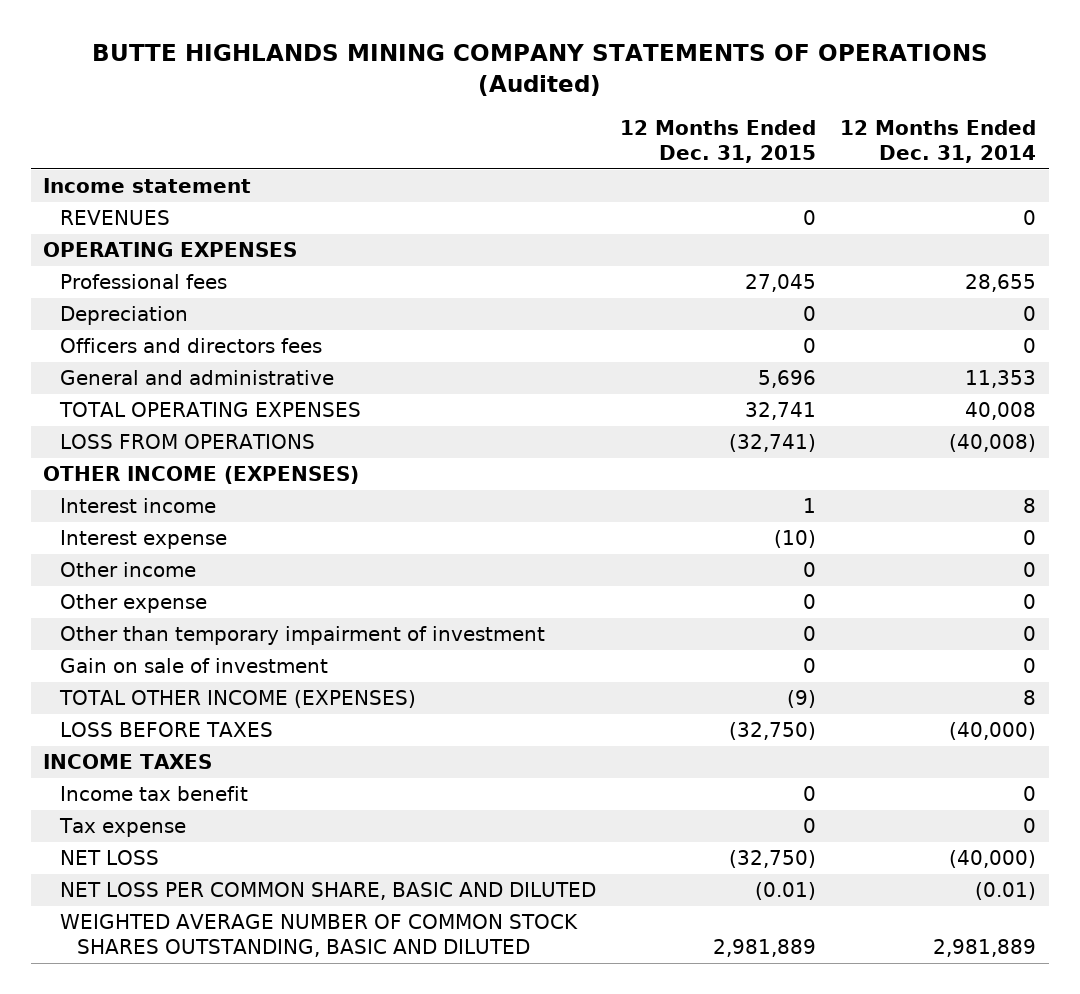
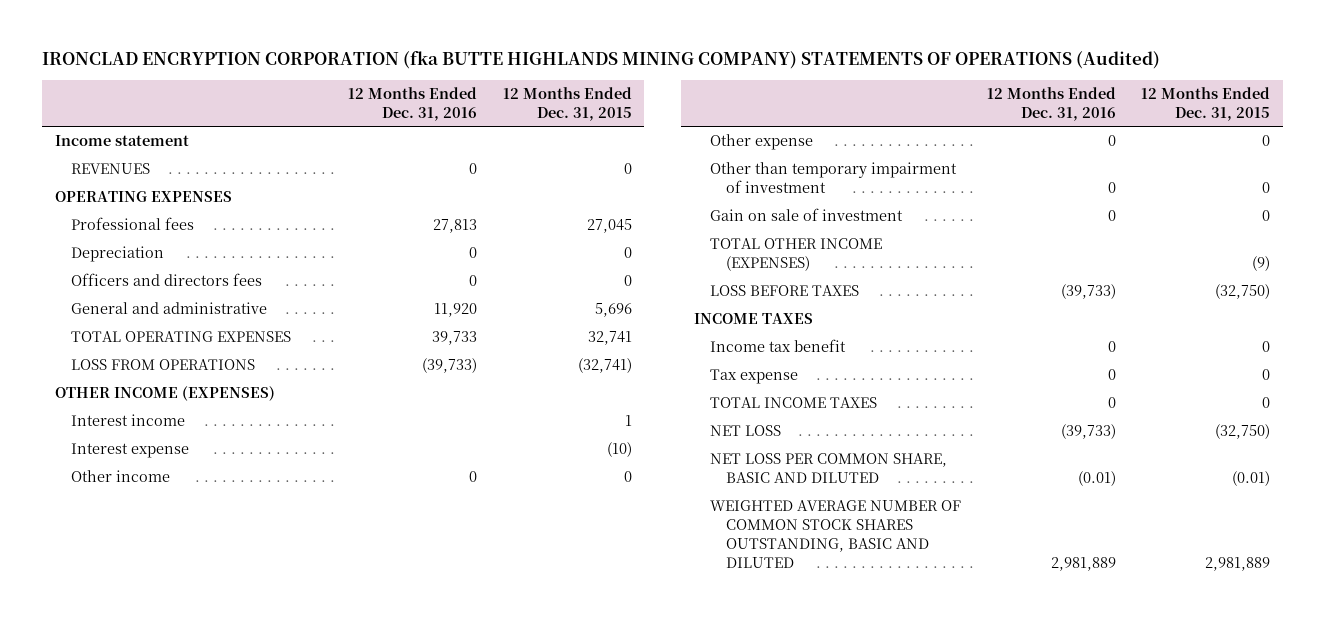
[91,44,988,96] BUTTE HIGHLANDS MINING COMPANY STATEMENTS OF OPERATIONS (Audited) -> [42,50,1161,69] IRONCLAD ENCRYPTION CORPORATION (fka BUTTE HIGHLANDS MINING COMPANY) STATEMENTS OF OPERATIONS (Audited)
[840,119,1037,163] 12 Months Ended Dec. 31, 2014 -> none
none -> [347,86,477,121] 12 Months Ended Dec. 31, 2016
none -> [709,397,877,409] TOTAL INCOME TAXES

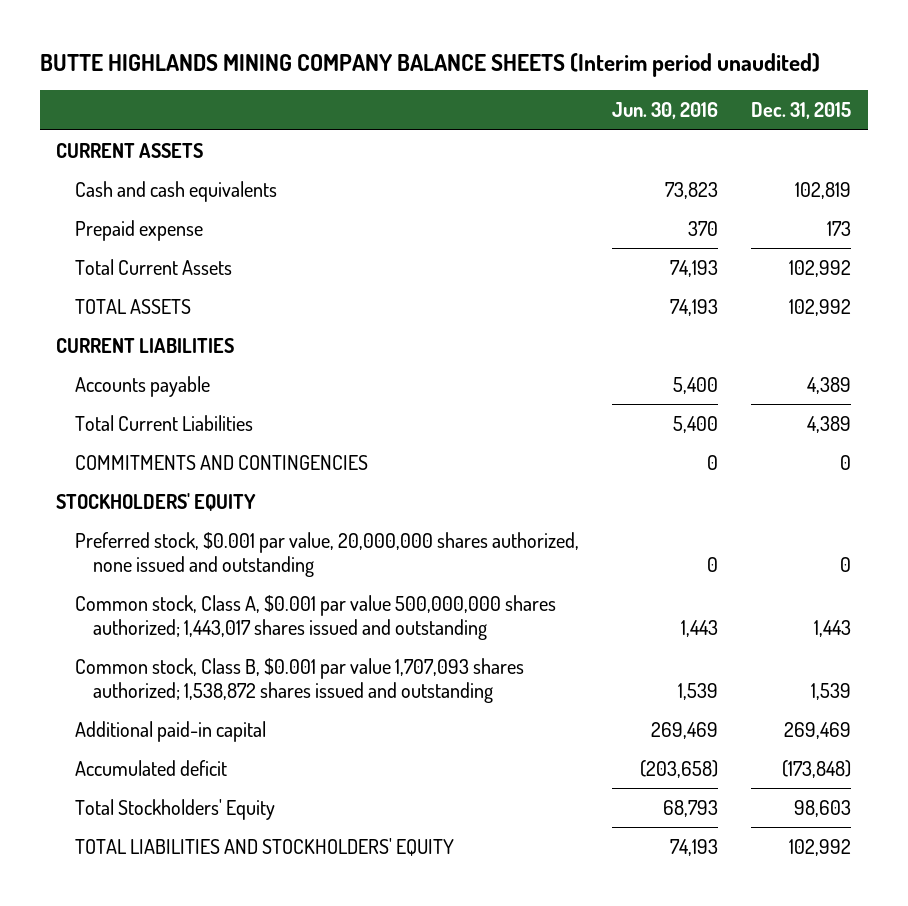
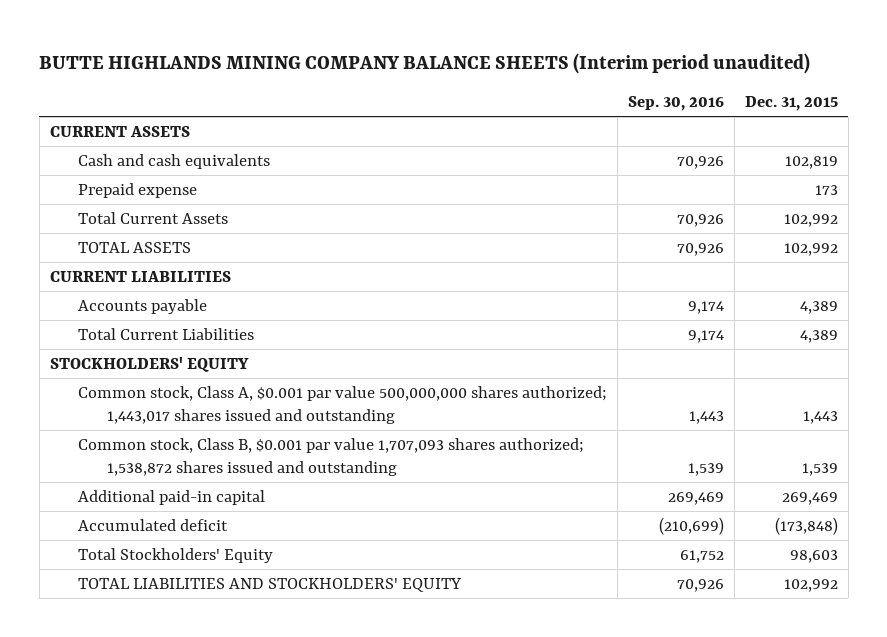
[611,102,718,120] Jun. 30, 2016 -> none
none -> [628,96,725,112] Sep. 30, 2016
[74,454,368,470] COMMITMENTS AND CONTINGENCIES -> none
[74,531,579,577] Preferred stock, $0.001 par value, 20,000,000 shares authorized, none issued and outstanding -> none

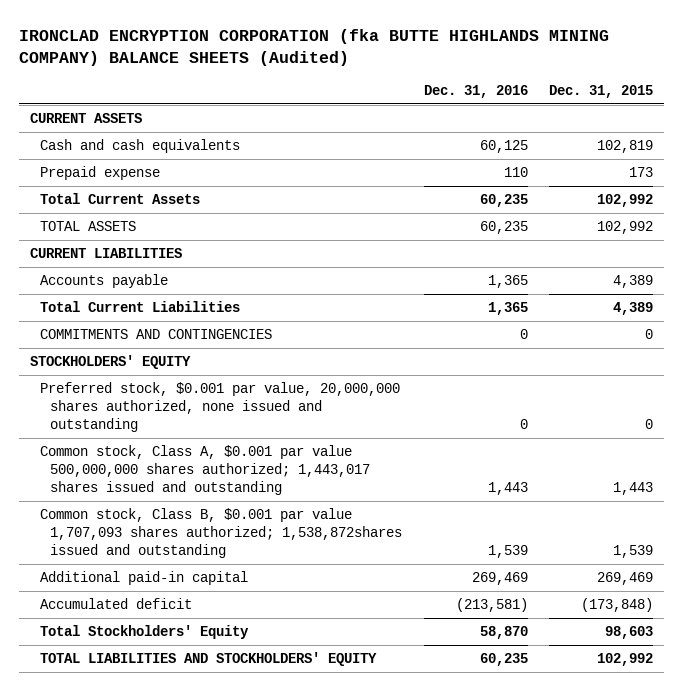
[39,52,811,74] BUTTE HIGHLANDS MINING COMPANY BALANCE SHEETS (Interim period unaudited) -> [18,28,609,66] IRONCLAD ENCRYPTION CORPORATION (fka BUTTE HIGHLANDS MINING COMPANY) BALANCE SHEETS (Audited)
[628,96,725,112] Sep. 30, 2016 -> none
none -> [423,85,528,99] Dec. 31, 2016
none -> [39,328,272,339] COMMITMENTS AND CONTINGENCIES
none -> [39,381,400,433] Preferred stock, $0.001 par value, 20,000,000 shares authorized, none issued and outstanding
[78,437,585,477] Common stock, Class B, $0.001 par value 1,707,093 shares authorized; 1,538,872 shares issued and outstanding -> [39,507,403,559] Common stock, Class B, $0.001 par value 1,707,093 shares authorized; 1,538,872shares issued and outstanding

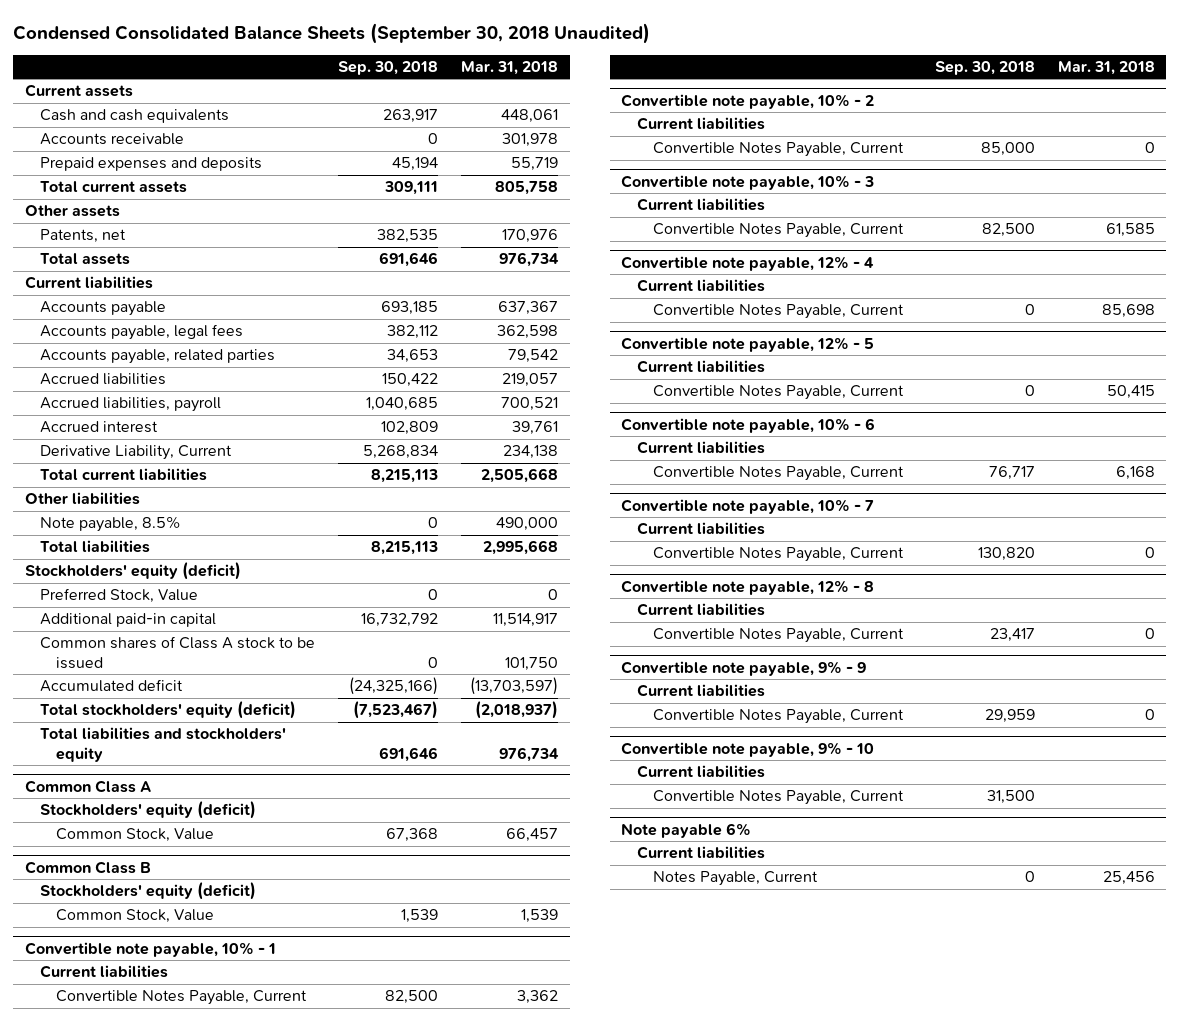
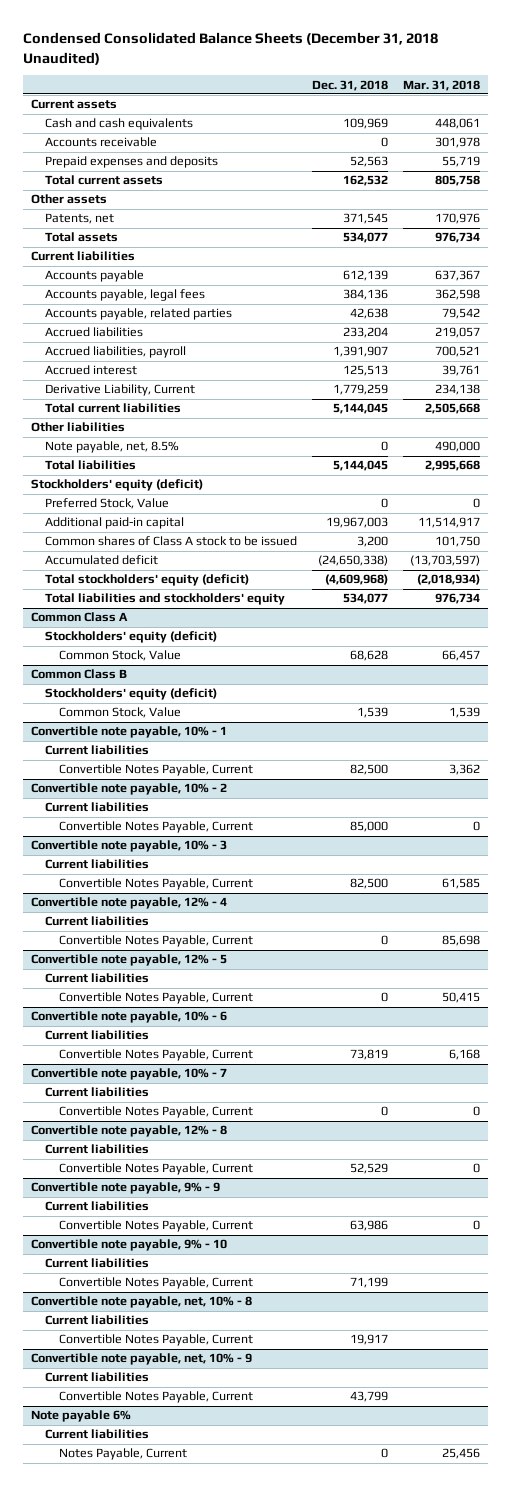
[13,22,651,44] Condensed Consolidated Balance Sheets (September 30, 2018 Unaudited) -> [23,32,439,65] Condensed Consolidated Balance Sheets (December 31, 2018 Unaudited)
[338,61,439,76] Sep. 30, 2018 -> none
none -> [312,79,389,91] Dec. 31, 2018
[40,516,182,533] Note payable, 8.5% -> [44,441,179,454] Note payable, net, 8.5%
[475,701,559,720] (2,018,937) -> [417,574,481,586] (2,018,934)
none -> [31,1296,253,1309] Convertible note payable, net, 10% - 8
none -> [44,1315,149,1326] Current liabilities
none -> [58,1334,253,1347] Convertible Notes Payable, Current
none -> [31,1353,253,1366] Convertible note payable, net, 10% - 9
none -> [44,1372,149,1383] Current liabilities
none -> [58,1391,253,1404] Convertible Notes Payable, Current

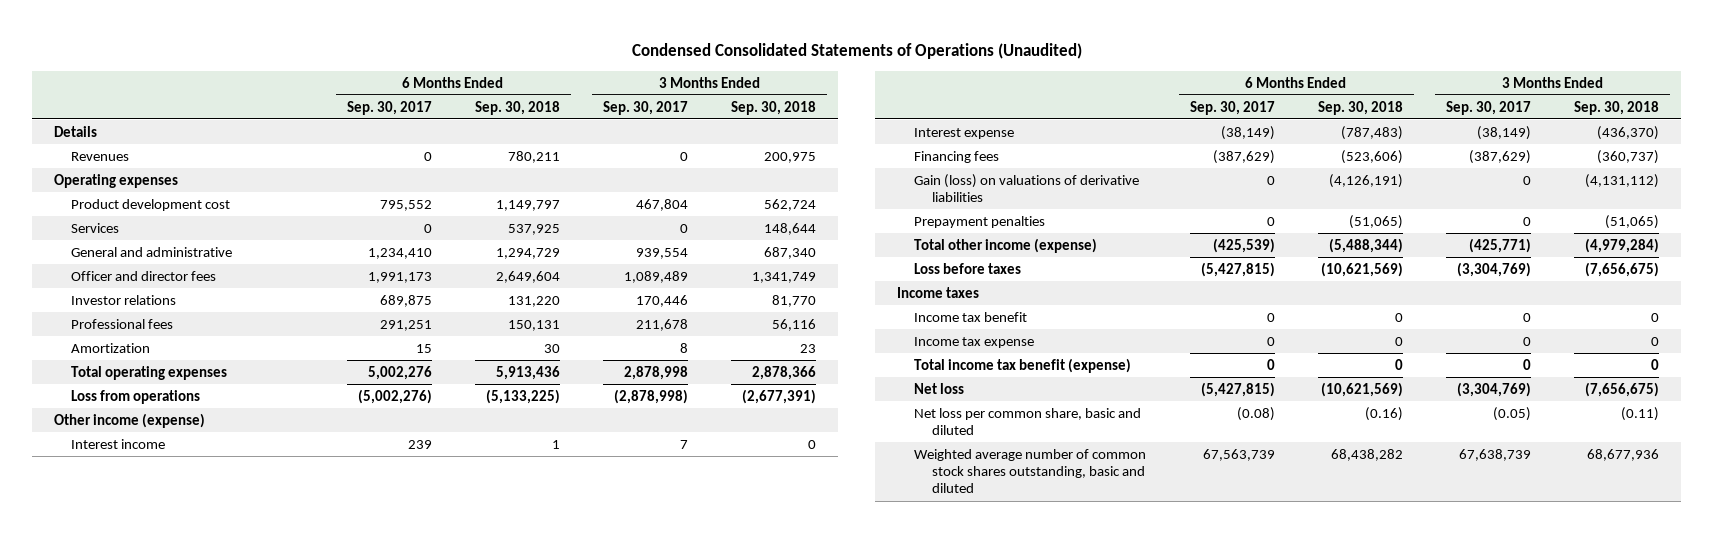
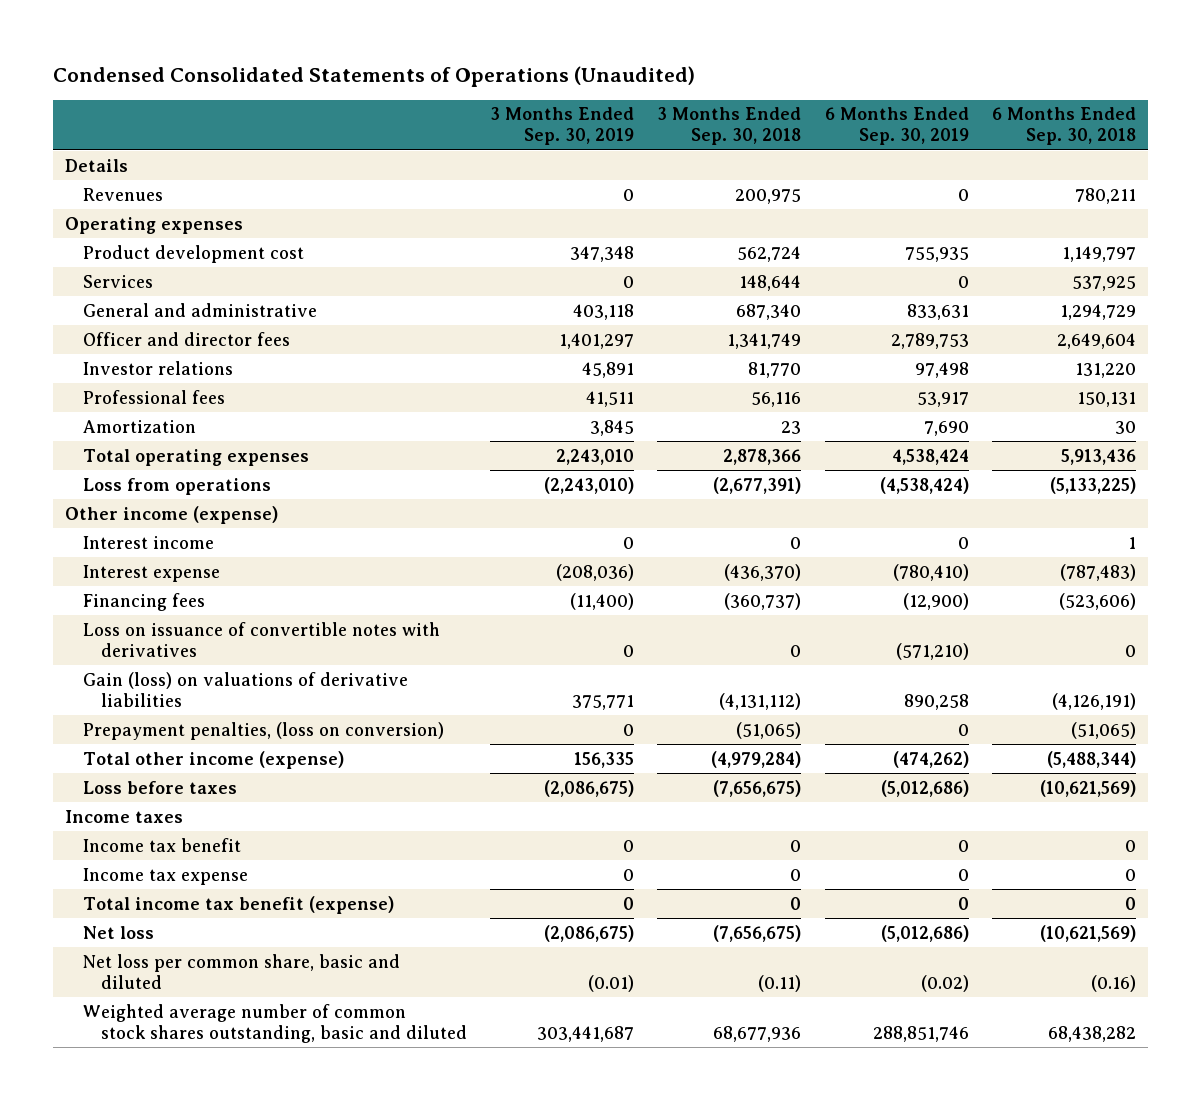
[346,100,432,115] Sep. 30, 2017 -> none
[603,100,689,115] Sep. 30, 2017 -> none
none -> [489,107,634,146] 3 Months Ended Sep. 30, 2019
none -> [824,107,969,146] 6 Months Ended Sep. 30, 2019
none -> [82,621,440,657] Loss on issuance of convertible notes with derivatives
[914,215,1046,228] Prepayment penalties -> [82,721,444,740] Prepayment penalties, (loss on conversion)

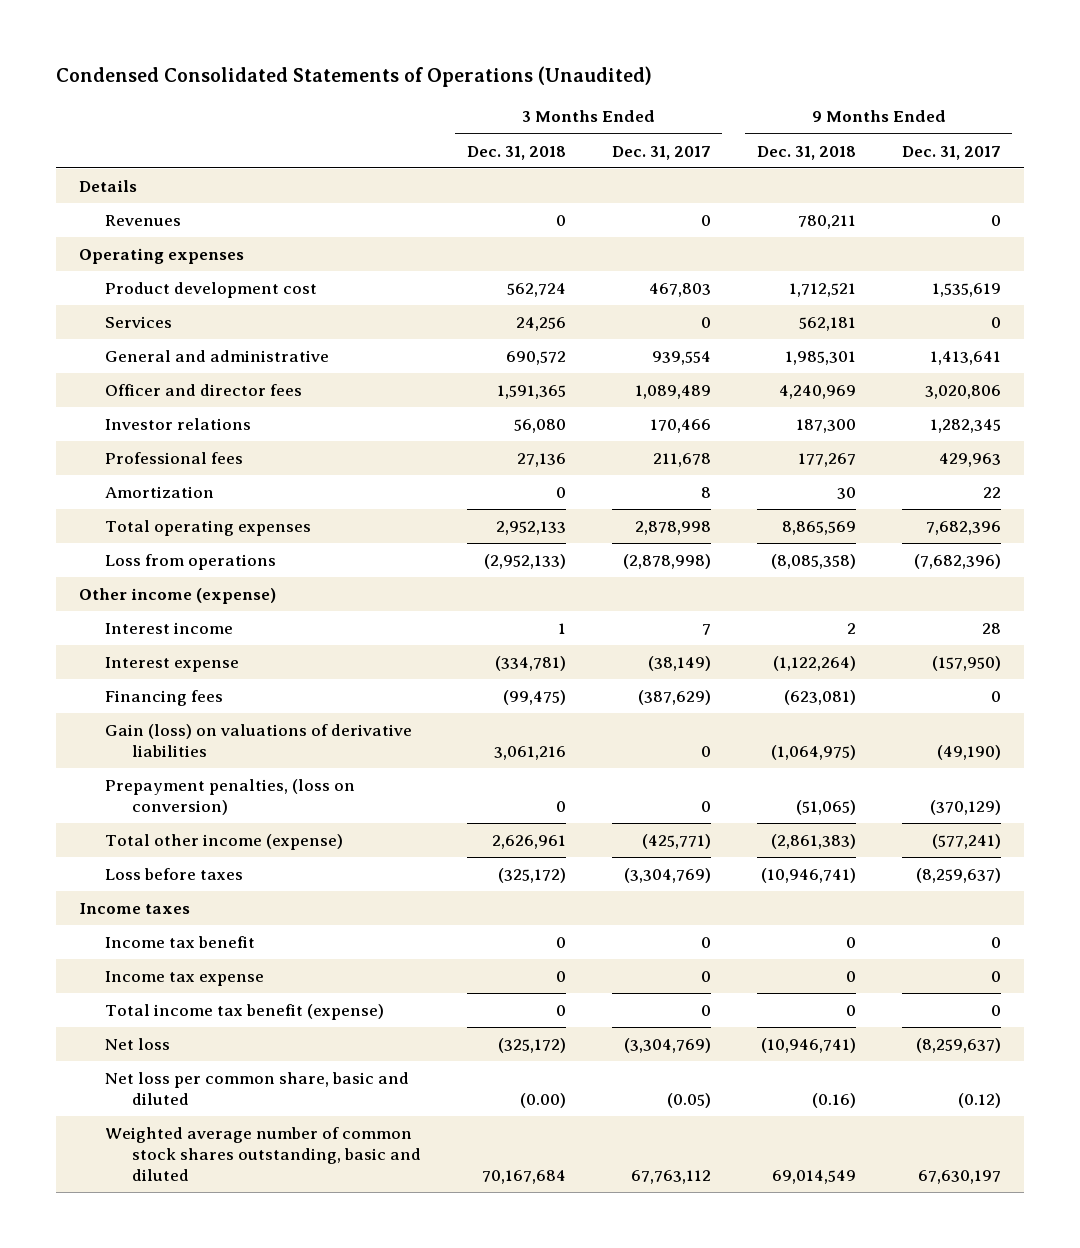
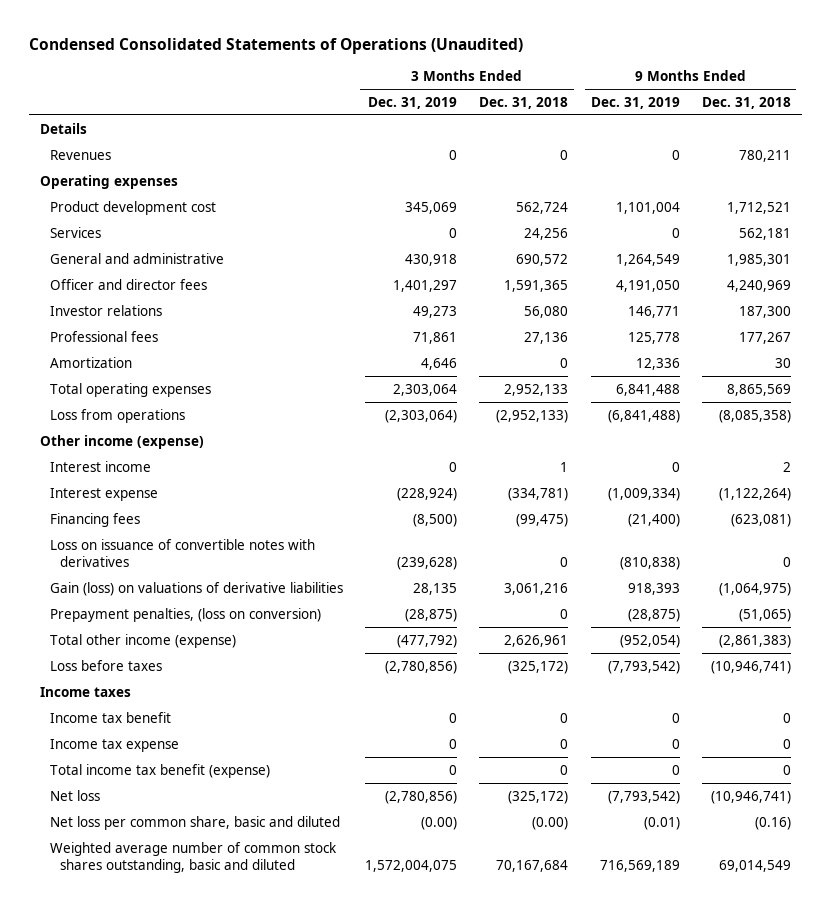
[611,145,711,160] Dec. 31, 2017 -> none
[901,145,1001,160] Dec. 31, 2017 -> none
none -> [368,96,458,109] Dec. 31, 2019
none -> [590,96,680,109] Dec. 31, 2019
none -> [50,538,316,567] Loss on issuance of convertible notes with derivatives

